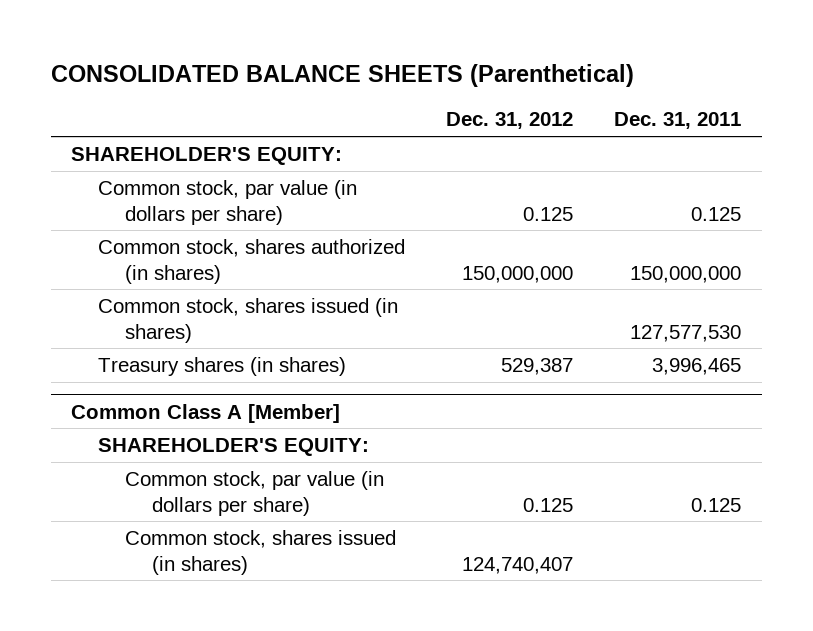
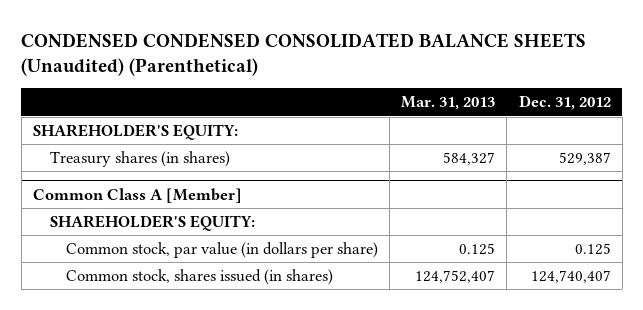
[50,64,634,88] CONSOLIDATED BALANCE SHEETS (Parenthetical) -> [21,32,587,77] CONDENSED CONDENSED CONSOLIDATED BALANCE SHEETS (Unaudited) (Parenthetical)
[614,112,742,130] Dec. 31, 2011 -> none
none -> [401,96,496,111] Mar. 31, 2013
[98,179,358,225] Common stock, par value (in dollars per share) -> none
[98,238,406,284] Common stock, shares authorized (in shares) -> none
[98,297,399,343] Common stock, shares issued (in shares) -> none

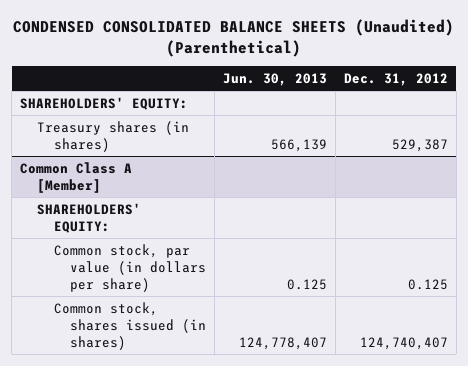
[21,32,587,77] CONDENSED CONDENSED CONSOLIDATED BALANCE SHEETS (Unaudited) (Parenthetical) -> [13,19,455,57] CONDENSED CONSOLIDATED BALANCE SHEETS (Unaudited) (Parenthetical)
[401,96,496,111] Mar. 31, 2013 -> none
none -> [223,72,328,86] Jun. 30, 2013
[32,123,238,140] SHAREHOLDER'S EQUITY: -> [20,96,189,110] SHAREHOLDERS' EQUITY:
[49,214,255,231] SHAREHOLDER'S EQUITY: -> [36,202,141,233] SHAREHOLDERS' EQUITY:

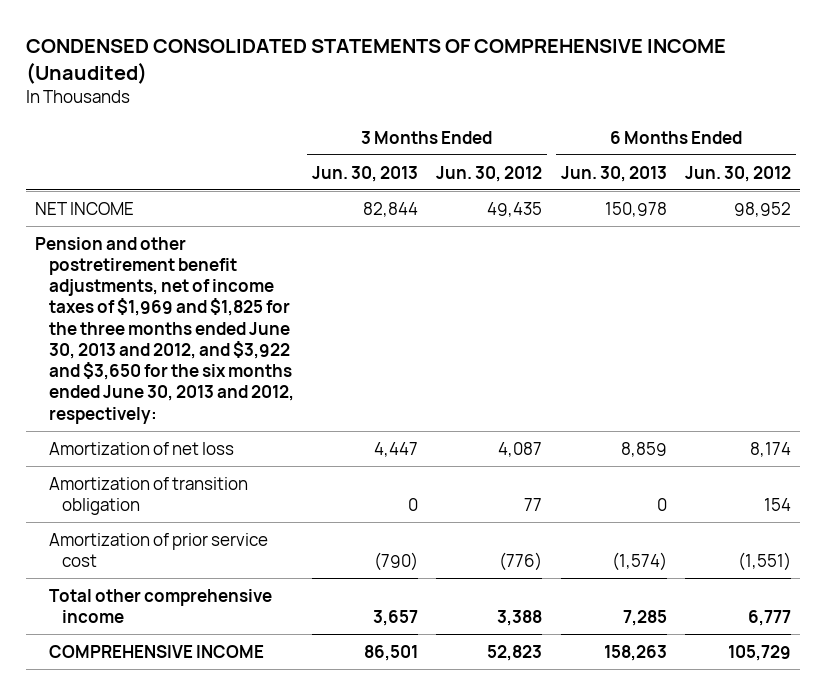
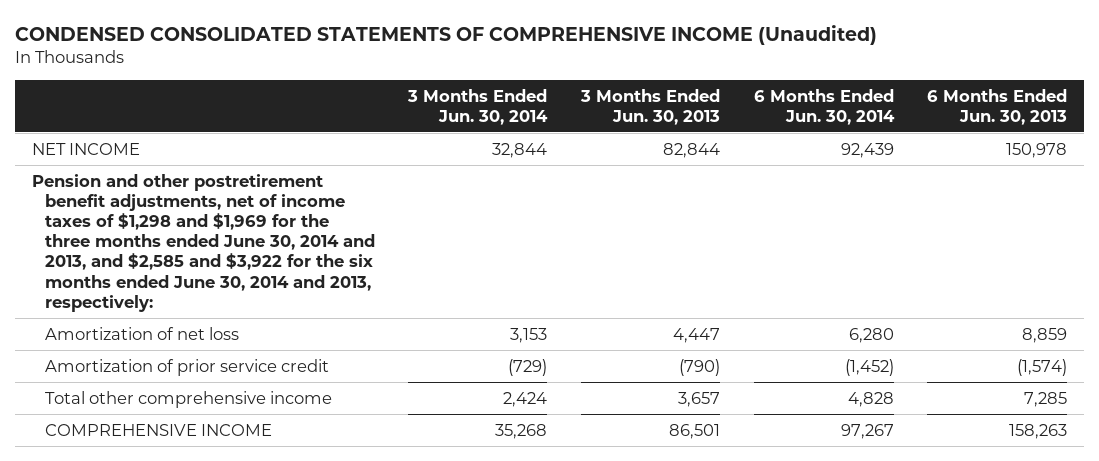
[436,165,543,182] Jun. 30, 2012 -> none
[685,165,792,182] Jun. 30, 2012 -> none
none -> [407,88,549,126] 3 Months Ended Jun. 30, 2014
none -> [753,88,895,126] 6 Months Ended Jun. 30, 2014
[35,236,294,424] Pension and other postretirement benefit adjustments, net of income taxes of $1,969 and $1,825 for the three months ended June 30, 2013 and 2012, and $3,922 and $3,650 for the six months ended June 30, 2013 and 2012, respectively: -> [31,173,375,312] Pension and other postretirement benefit adjustments, net of income taxes of $1,298 and $1,969 for the three months ended June 30, 2014 and 2013, and $2,585 and $3,922 for the six months ended June 30, 2014 and 2013, respectively:
[48,476,248,515] Amortization of transition obligation -> none
[48,532,268,567] Amortization of prior service cost -> [44,358,329,376] Amortization of prior service credit

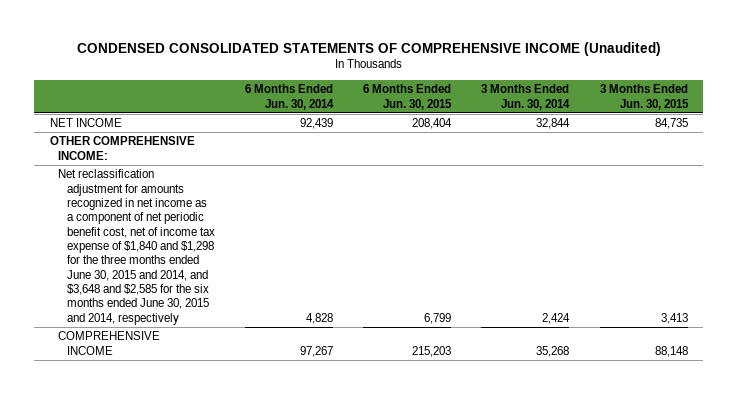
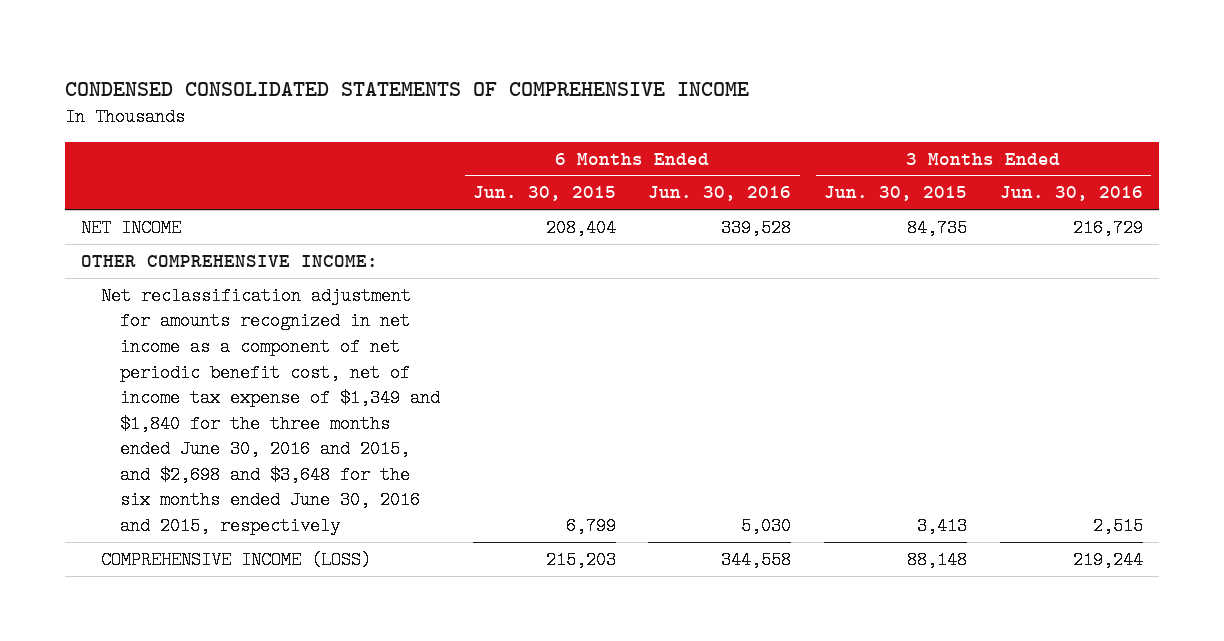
[76,41,661,56] CONDENSED CONSOLIDATED STATEMENTS OF COMPREHENSIVE INCOME (Unaudited) -> [64,81,749,96] CONDENSED CONSOLIDATED STATEMENTS OF COMPREHENSIVE INCOME
[244,84,334,110] 6 Months Ended Jun. 30, 2014 -> none
[481,84,571,110] 3 Months Ended Jun. 30, 2014 -> none
none -> [648,186,792,202] Jun. 30, 2016
none -> [999,186,1143,202] Jun. 30, 2016
[58,169,215,325] Net reclassification adjustment for amounts recognized in net income as a component of net periodic benefit cost, net of income tax expense of $1,840 and $1,298 for the three months ended June 30, 2015 and 2014, and $3,648 and $2,585 for the six months ended June 30, 2015 and 2014, respectively -> [100,286,441,536] Net reclassification adjustment for amounts recognized in net income as a component of net periodic benefit cost, net of income tax expense of $1,349 and $1,840 for the three months ended June 30, 2016 and 2015, and $2,698 and $3,648 for the six months ended June 30, 2016 and 2015, respectively
[58,331,161,355] COMPREHENSIVE INCOME -> [100,550,371,569] COMPREHENSIVE INCOME (LOSS)

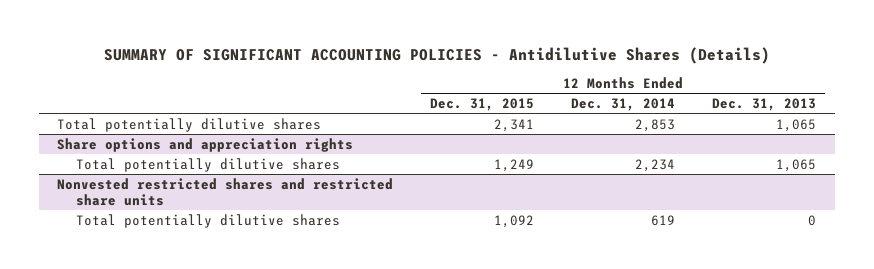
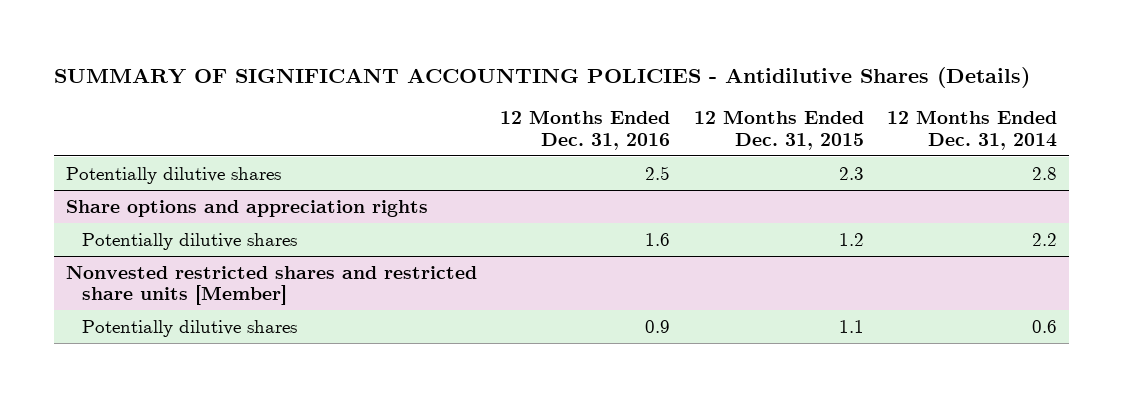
[712,98,817,112] Dec. 31, 2013 -> none
none -> [500,109,671,150] 12 Months Ended Dec. 31, 2016
[57,117,322,132] Total potentially dilutive shares -> [65,166,281,184] Potentially dilutive shares
[494,118,535,132] 2,341 -> [838,166,864,180] 2.3
[635,118,676,132] 2,853 -> [1032,166,1058,180] 2.8
[76,157,341,172] Total potentially dilutive shares -> [81,232,297,250] Potentially dilutive shares
[494,158,535,172] 1,249 -> [838,232,864,246] 1.2
[635,158,676,172] 2,234 -> [1032,232,1058,246] 2.2
[57,177,394,207] Nonvested restricted shares and restricted share units -> [65,265,477,306] Nonvested restricted shares and restricted share units [Member]
[76,213,341,228] Total potentially dilutive shares -> [81,319,297,337] Potentially dilutive shares
[494,214,535,228] 1,092 -> [838,319,864,333] 1.1
[651,214,676,226] 619 -> [1032,319,1058,333] 0.6

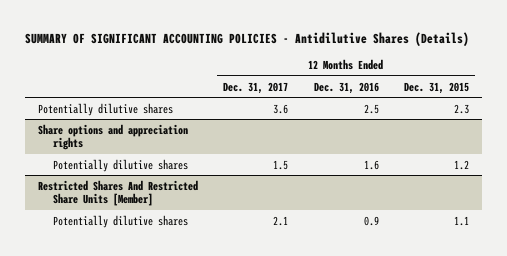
[887,109,1058,150] 12 Months Ended Dec. 31, 2014 -> none
none -> [223,81,289,94] Dec. 31, 2017
[65,265,477,306] Nonvested restricted shares and restricted share units [Member] -> [37,179,198,207] Restricted Shares And Restricted Share Units [Member]

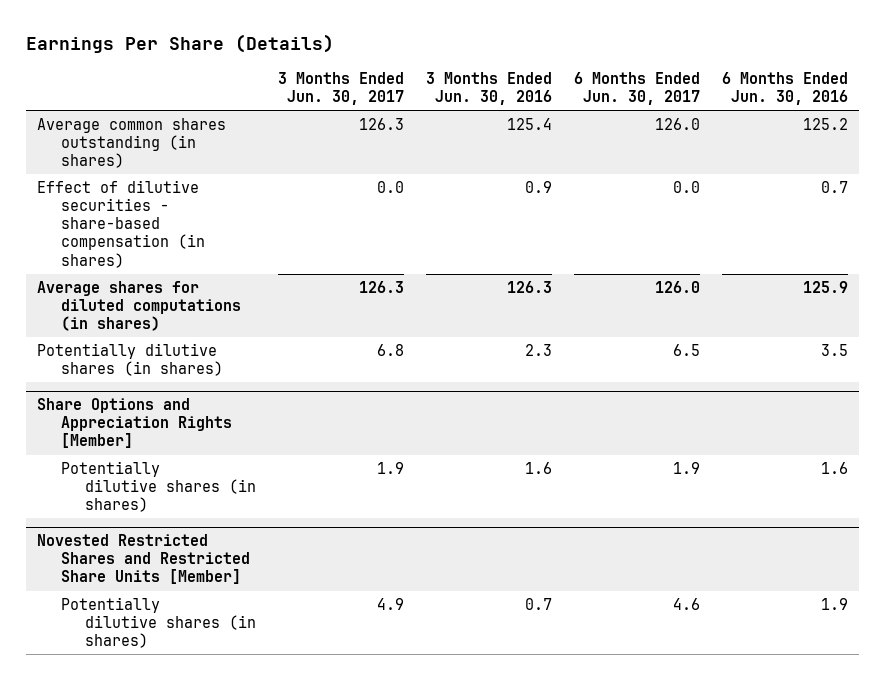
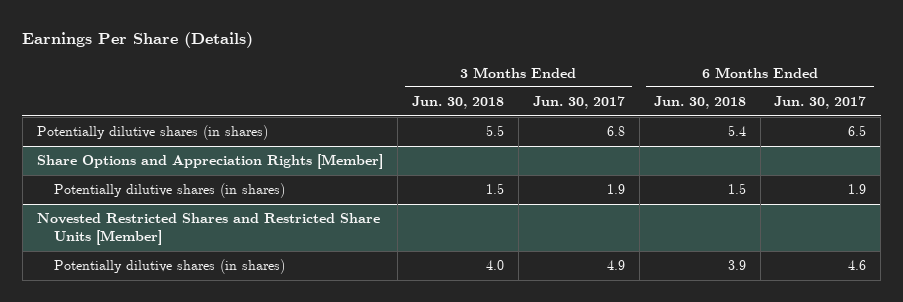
[426,71,553,106] 3 Months Ended Jun. 30, 2016 -> none
[722,71,849,106] 6 Months Ended Jun. 30, 2016 -> none
none -> [411,96,504,110] Jun. 30, 2018
none -> [653,96,746,110] Jun. 30, 2018
[37,118,227,169] Average common shares outstanding (in shares) -> none
[37,180,205,268] Effect of dilutive securities - share-based compensation (in shares) -> none
[37,281,241,332] Average shares for diluted computations (in shares) -> none

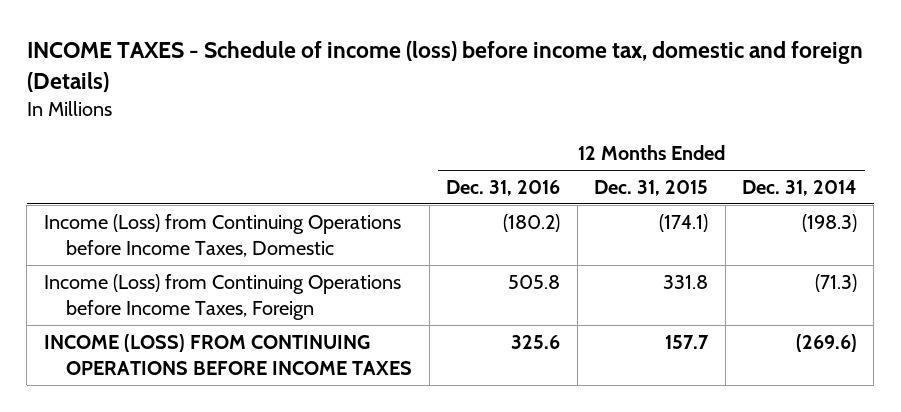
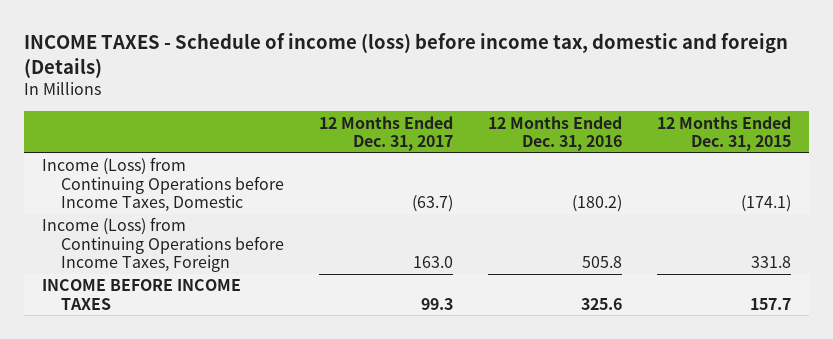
[741,180,857,197] Dec. 31, 2014 -> none
none -> [319,115,454,152] 12 Months Ended Dec. 31, 2017
[43,333,413,375] INCOME (LOSS) FROM CONTINUING OPERATIONS BEFORE INCOME TAXES -> [41,279,241,310] INCOME BEFORE INCOME TAXES

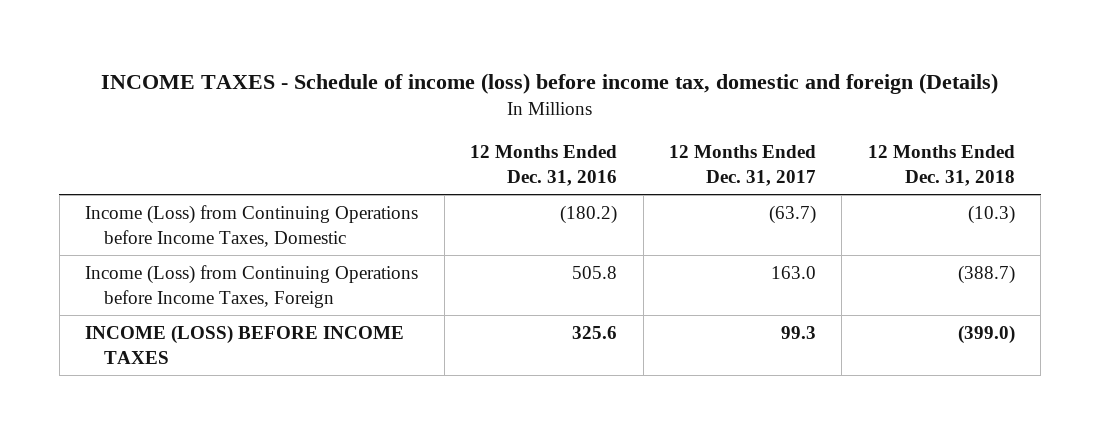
[657,115,792,152] 12 Months Ended Dec. 31, 2015 -> none
none -> [867,145,1015,186] 12 Months Ended Dec. 31, 2018
[41,279,241,310] INCOME BEFORE INCOME TAXES -> [85,324,405,364] INCOME (LOSS) BEFORE INCOME TAXES

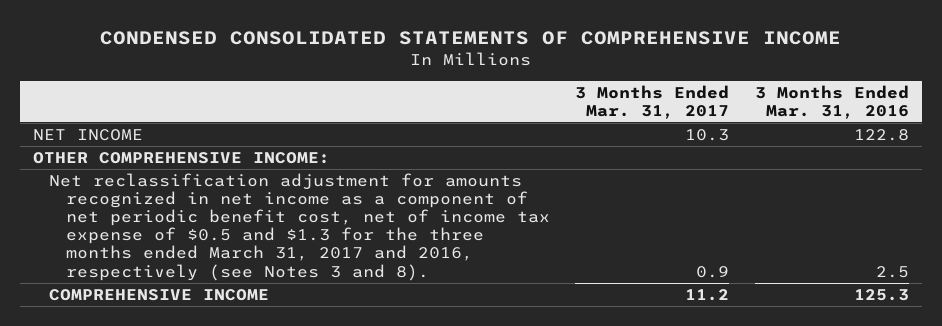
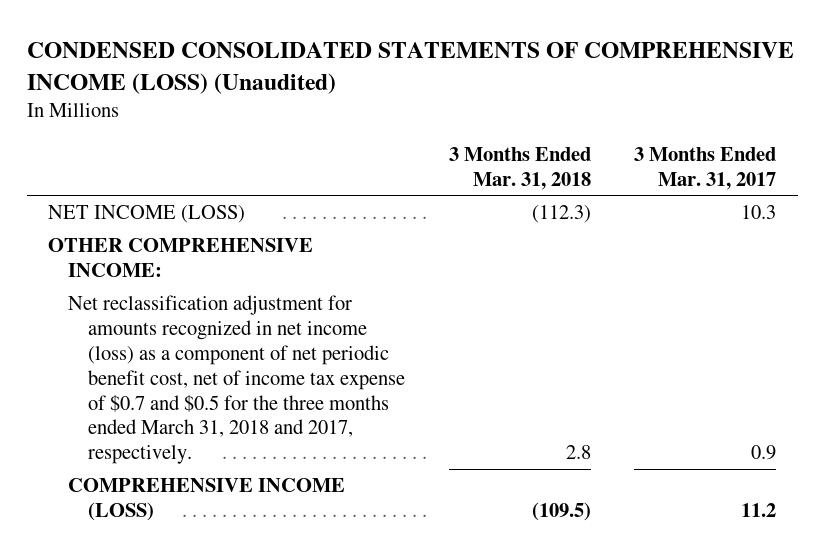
[99,31,841,46] CONDENSED CONSOLIDATED STATEMENTS OF COMPREHENSIVE INCOME -> [26,42,794,94] CONDENSED CONSOLIDATED STATEMENTS OF COMPREHENSIVE INCOME (LOSS) (Unaudited)
[754,84,909,119] 3 Months Ended Mar. 31, 2016 -> none
none -> [448,146,591,190] 3 Months Ended Mar. 31, 2018
[33,128,144,141] NET INCOME -> [48,205,246,224] NET INCOME (LOSS)
[49,172,550,281] Net reclassification adjustment for amounts recognized in net income as a component of net periodic benefit cost, net of income tax expense of $0.5 and $1.3 for the three months ended March 31, 2017 and 2016, respectively (see Notes 3 and 8). -> [68,295,405,465] Net reclassification adjustment for amounts recognized in net income (loss) as a component of net periodic benefit cost, net of income tax expense of $0.7 and $0.5 for the three months ended March 31, 2018 and 2017, respectively.
[49,288,270,301] COMPREHENSIVE INCOME -> [68,478,346,521] COMPREHENSIVE INCOME (LOSS)

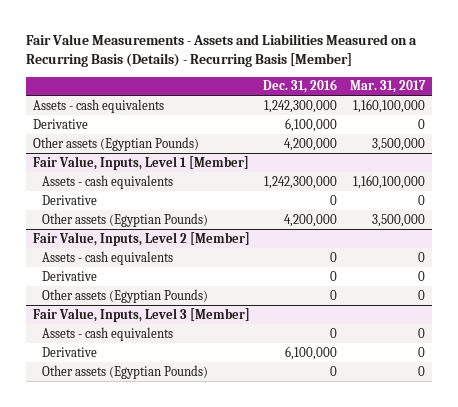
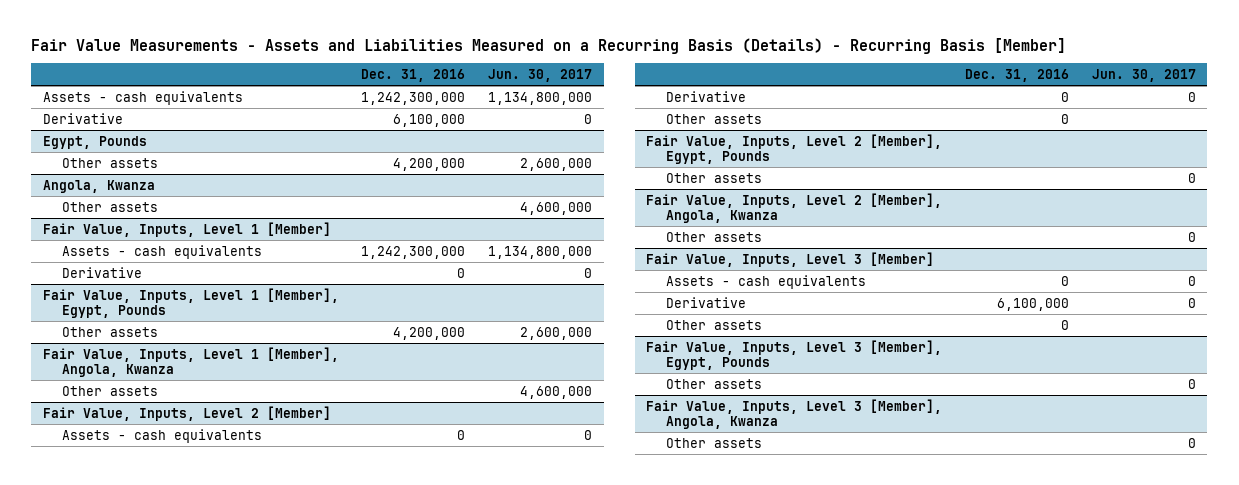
[350,80,427,94] Mar. 31, 2017 -> none
none -> [488,68,593,82] Jun. 30, 2017
none -> [42,135,147,149] Egypt, Pounds
[32,136,199,151] Other assets (Egyptian Pounds) -> [61,157,158,168] Other assets
none -> [42,179,155,193] Angola, Kwanza
none -> [61,201,158,212] Other assets
none -> [42,287,339,318] Fair Value, Inputs, Level 1 [Member], Egypt, Pounds
[41,212,208,227] Other assets (Egyptian Pounds) -> [61,326,158,337] Other assets
none -> [42,346,339,377] Fair Value, Inputs, Level 1 [Member], Angola, Kwanza
none -> [61,385,158,396] Other assets
[41,288,208,303] Other assets (Egyptian Pounds) -> [665,113,762,124] Other assets
none -> [646,133,943,164] Fair Value, Inputs, Level 2 [Member], Egypt, Pounds
none -> [665,172,762,183] Other assets
none -> [646,192,943,223] Fair Value, Inputs, Level 2 [Member], Angola, Kwanza
none -> [665,231,762,242] Other assets
[41,364,208,379] Other assets (Egyptian Pounds) -> [665,319,762,330] Other assets
none -> [646,339,943,370] Fair Value, Inputs, Level 3 [Member], Egypt, Pounds
none -> [665,378,762,389] Other assets
none -> [646,398,943,429] Fair Value, Inputs, Level 3 [Member], Angola, Kwanza
none -> [665,437,762,448] Other assets

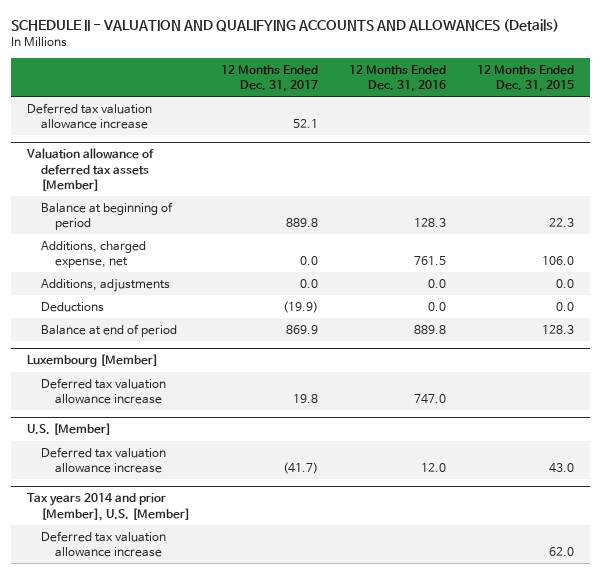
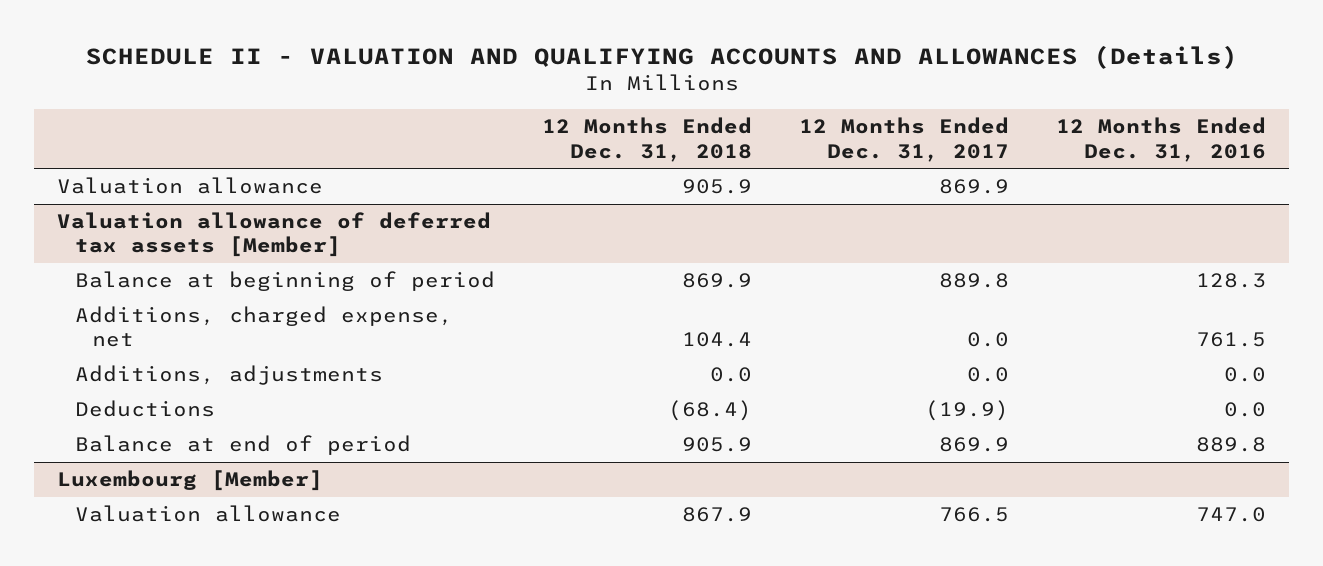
[477,64,575,93] 12 Months Ended Dec. 31, 2015 -> none
none -> [541,117,752,162] 12 Months Ended Dec. 31, 2018
[26,102,152,130] Deferred tax valuation allowance increase -> none
none -> [57,177,324,195] Valuation allowance
[40,377,166,405] Deferred tax valuation allowance increase -> none
[26,423,111,436] U.S. [Member] -> none
[40,446,166,474] Deferred tax valuation allowance increase -> none
[26,493,190,521] Tax years 2014 and prior [Member], U.S. [Member] -> none
[40,530,166,558] Deferred tax valuation allowance increase -> none
none -> [74,505,341,523] Valuation allowance

